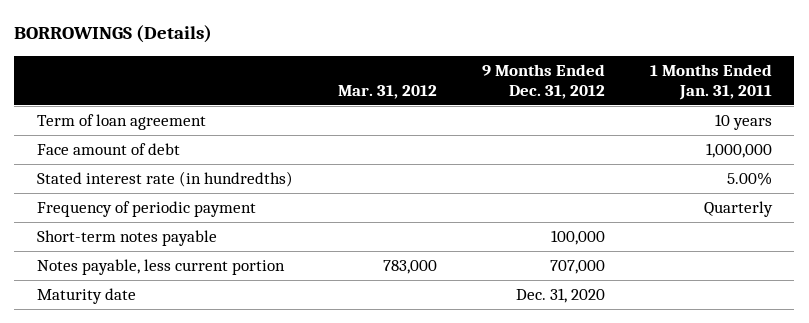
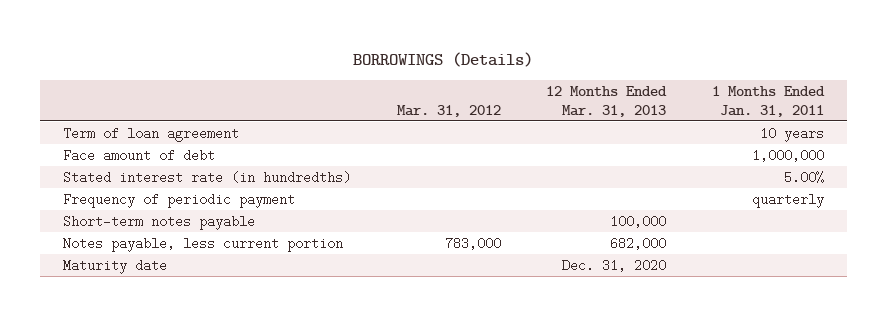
[481,63,605,99] 9 Months Ended Dec. 31, 2012 -> none
none -> [546,86,668,117] 12 Months Ended Mar. 31, 2013
[703,201,773,218] Quarterly -> [751,192,824,208] quarterly

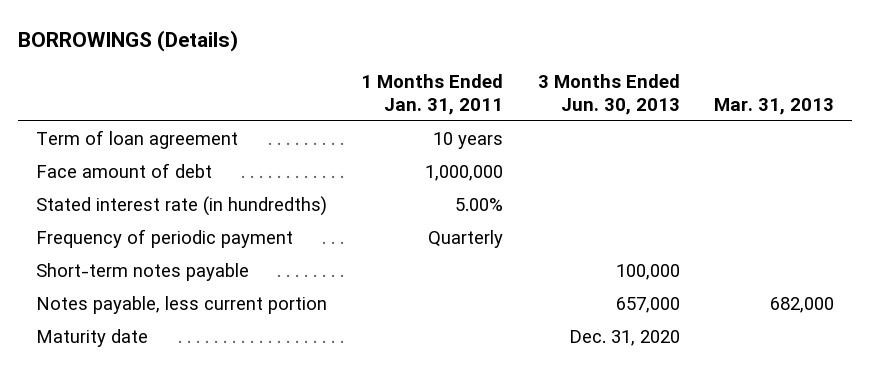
[396,104,501,117] Mar. 31, 2012 -> none
[546,86,668,117] 12 Months Ended Mar. 31, 2013 -> none
none -> [537,74,680,115] 3 Months Ended Jun. 30, 2013
none -> [714,97,835,115] Mar. 31, 2013
[751,192,824,208] quarterly -> [428,229,504,248] Quarterly

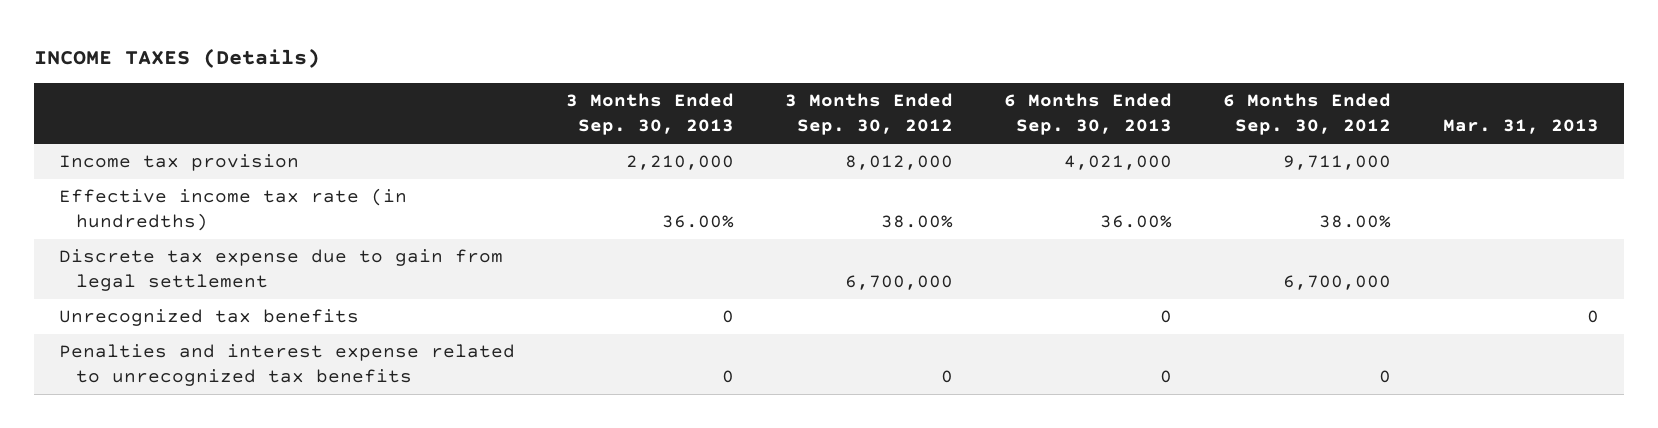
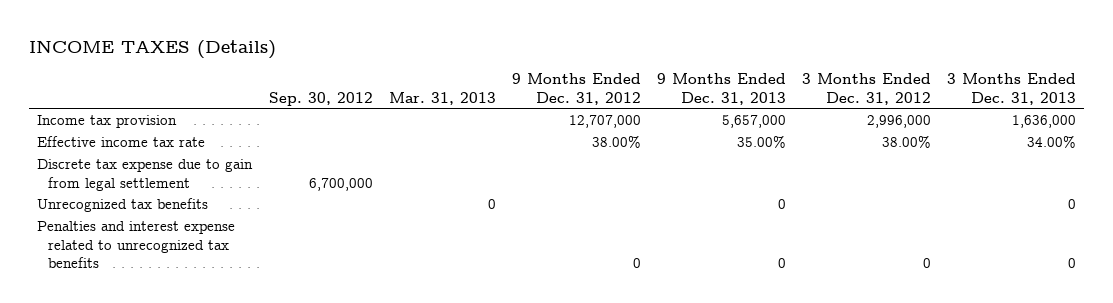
[566,93,735,136] 3 Months Ended Sep. 30, 2013 -> none
[785,93,954,136] 3 Months Ended Sep. 30, 2012 -> none
[1004,93,1173,136] 6 Months Ended Sep. 30, 2013 -> none
[1223,93,1392,136] 6 Months Ended Sep. 30, 2012 -> none
none -> [268,91,373,106] Sep. 30, 2012
none -> [511,73,641,105] 9 Months Ended Dec. 31, 2012
none -> [656,73,786,105] 9 Months Ended Dec. 31, 2013
none -> [801,73,931,105] 3 Months Ended Dec. 31, 2012
none -> [946,73,1076,105] 3 Months Ended Dec. 31, 2013
[59,188,408,232] Effective income tax rate (in hundredths) -> [37,136,206,148] Effective income tax rate

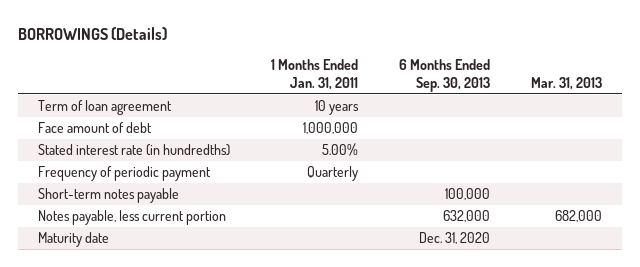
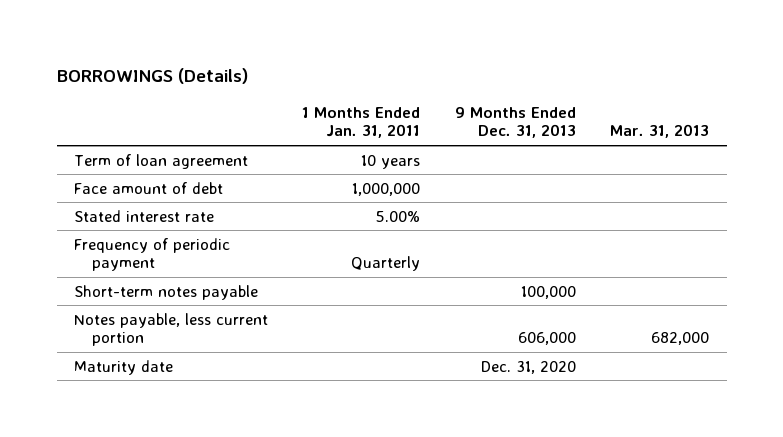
[399,59,491,92] 6 Months Ended Sep. 30, 2013 -> none
none -> [454,106,576,139] 9 Months Ended Dec. 31, 2013
[38,144,231,157] Stated interest rate (in hundredths) -> [73,209,214,222] Stated interest rate

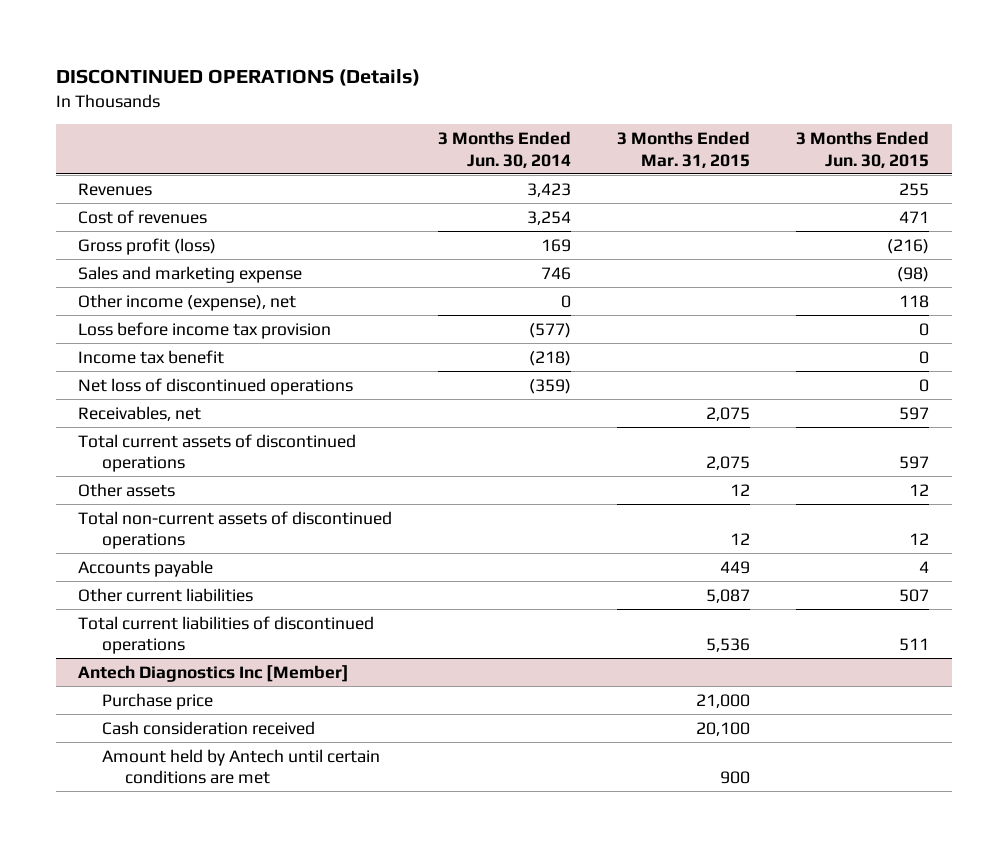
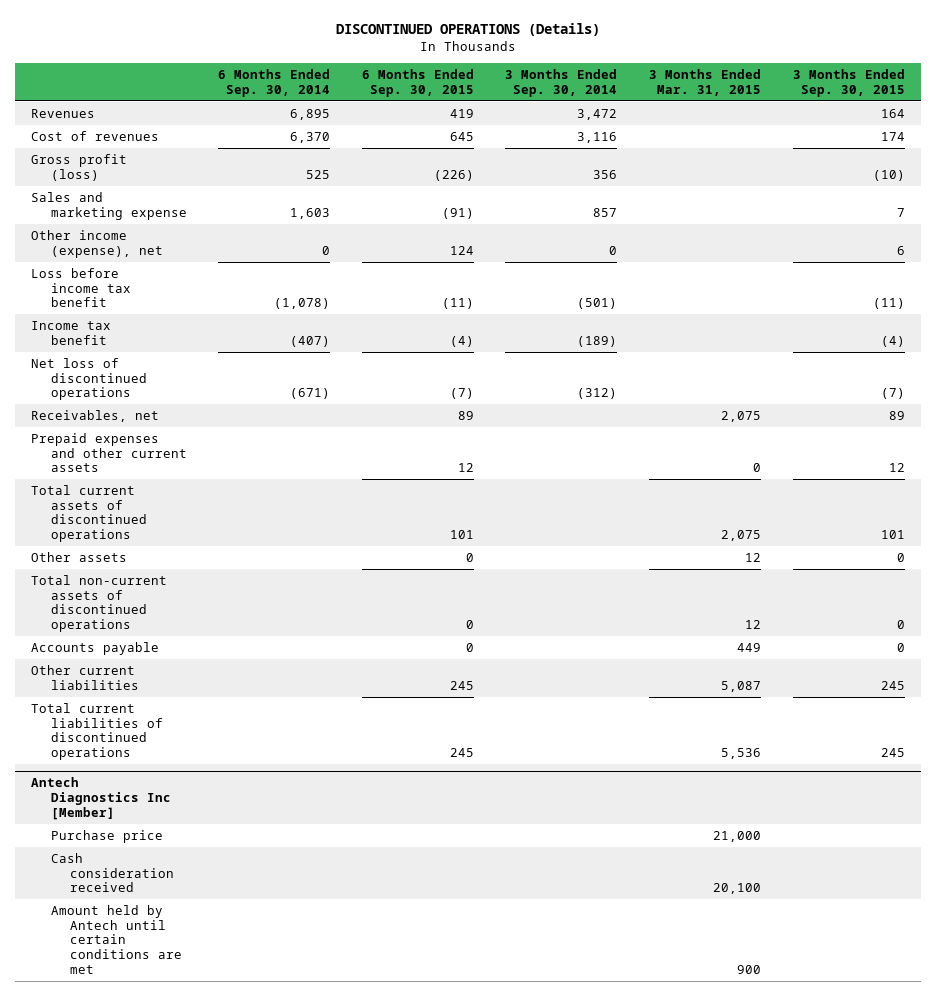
[438,130,572,168] 3 Months Ended Jun. 30, 2014 -> none
[796,130,930,168] 3 Months Ended Jun. 30, 2015 -> none
none -> [218,69,331,97] 6 Months Ended Sep. 30, 2014
none -> [361,69,474,97] 6 Months Ended Sep. 30, 2015
none -> [505,69,618,97] 3 Months Ended Sep. 30, 2014
none -> [792,69,905,97] 3 Months Ended Sep. 30, 2015
[78,321,332,339] Loss before income tax provision -> [30,267,131,308] Loss before income tax benefit
none -> [30,432,187,473] Prepaid expenses and other current assets

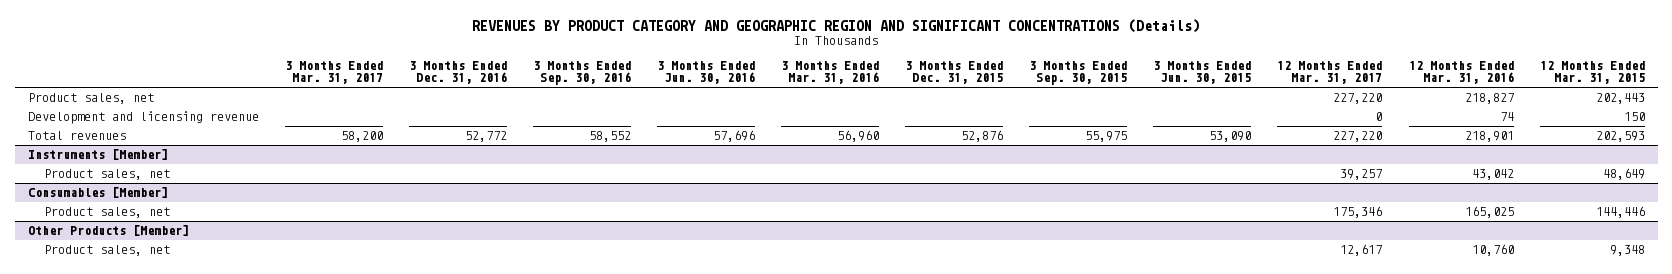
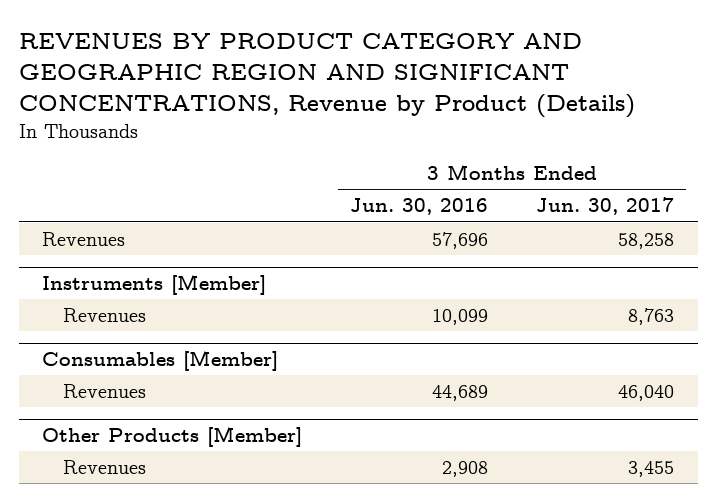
[472,19,1201,34] REVENUES BY PRODUCT CATEGORY AND GEOGRAPHIC REGION AND SIGNIFICANT CONCENTRATIONS (Details) -> [18,33,635,118] REVENUES BY PRODUCT CATEGORY AND GEOGRAPHIC REGION AND SIGNIFICANT CONCENTRATIONS, Revenue by Product (Details)
[284,61,383,85] 3 Months Ended Mar. 31, 2017 -> none
[408,61,507,85] 3 Months Ended Dec. 31, 2016 -> none
[532,61,631,86] 3 Months Ended Sep. 30, 2016 -> none
[781,61,880,85] 3 Months Ended Mar. 31, 2016 -> none
[905,61,1004,85] 3 Months Ended Dec. 31, 2015 -> none
[1029,61,1128,86] 3 Months Ended Sep. 30, 2015 -> none
[1153,61,1252,85] 3 Months Ended Jun. 30, 2015 -> none
[1277,61,1383,85] 12 Months Ended Mar. 31, 2017 -> none
[1408,61,1514,85] 12 Months Ended Mar. 31, 2016 -> none
[1539,61,1645,85] 12 Months Ended Mar. 31, 2015 -> none
none -> [535,197,674,216] Jun. 30, 2017
[27,93,154,105] Product sales, net -> none
[27,111,259,125] Development and licensing revenue -> none
[27,131,126,141] Total revenues -> [42,231,126,246] Revenues
[44,169,171,181] Product sales, net -> none
none -> [62,307,146,322] Revenues
[44,207,171,219] Product sales, net -> none
none -> [62,383,146,398] Revenues
[44,245,171,257] Product sales, net -> none
none -> [62,459,146,474] Revenues

